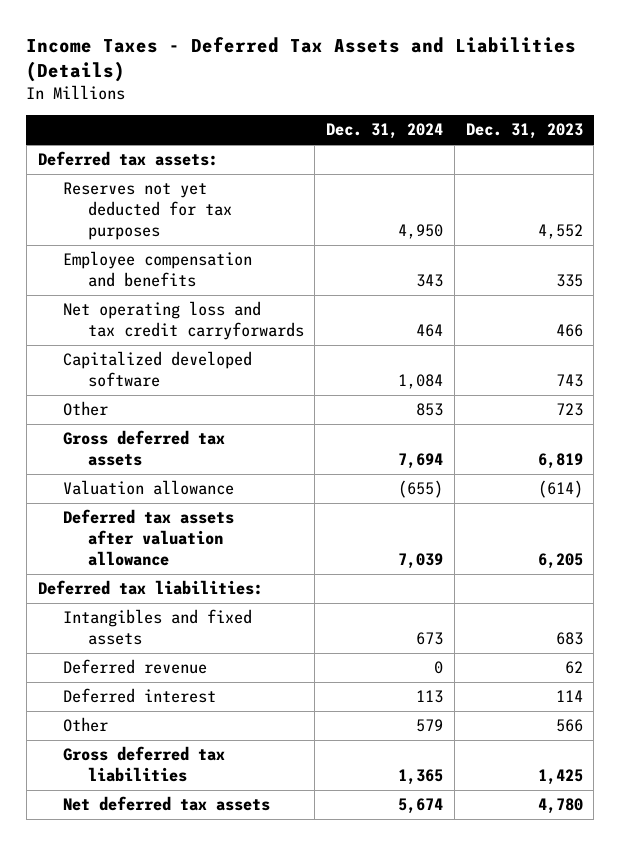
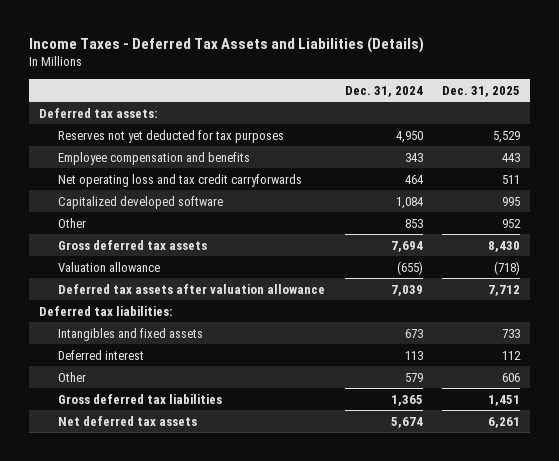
[465,123,583,140] Dec. 31, 2023 -> none
none -> [442,85,521,97] Dec. 31, 2025
[62,659,207,675] Deferred revenue -> none

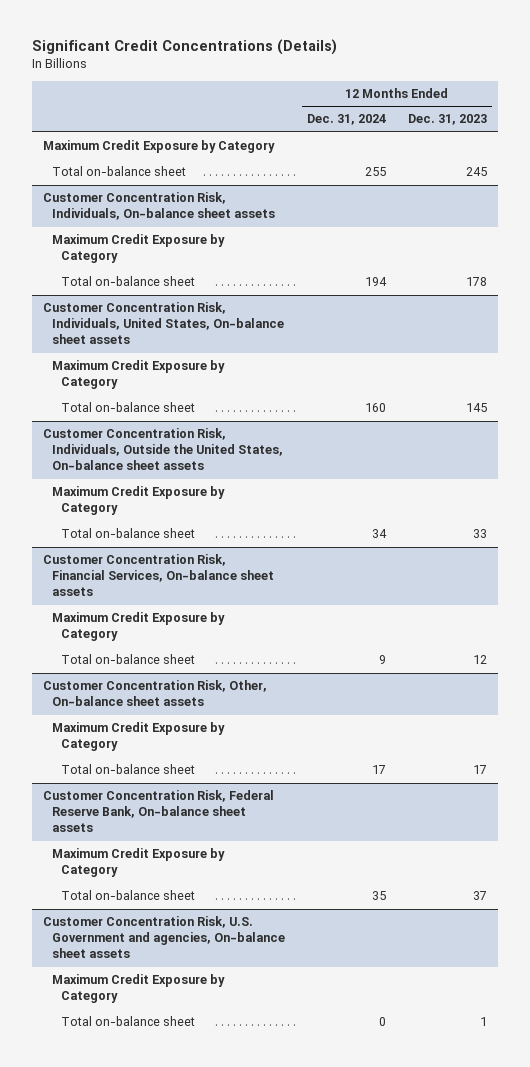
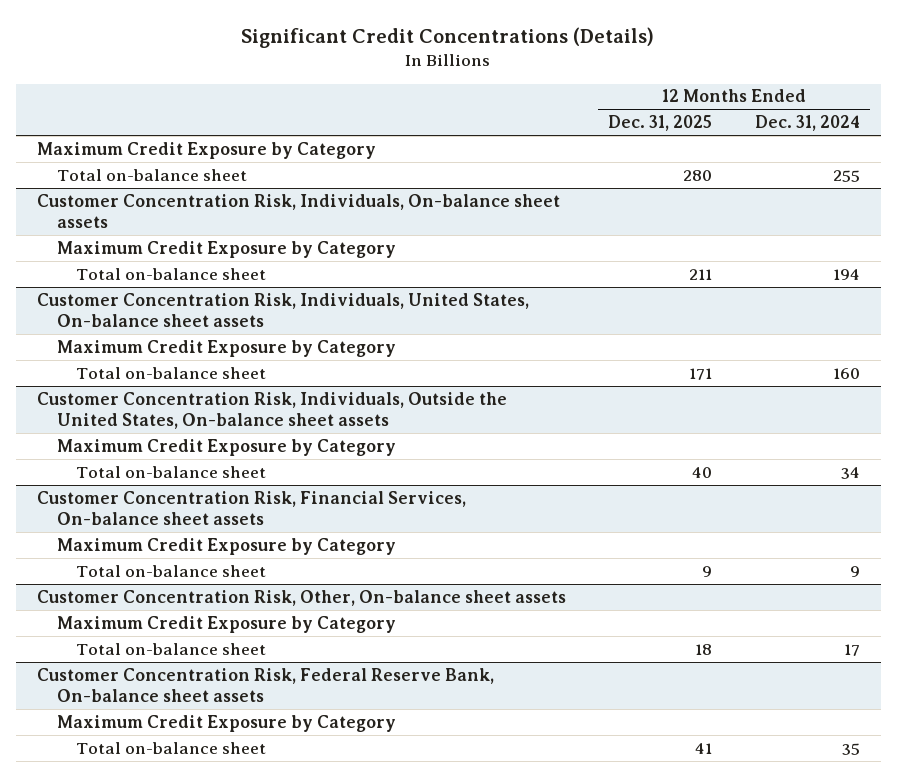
[407,114,487,126] Dec. 31, 2023 -> none
none -> [608,115,713,132] Dec. 31, 2025
[43,916,286,959] Customer Concentration Risk, U.S. Government and agencies, On-balance sheet assets -> none
[52,974,226,1004] Maximum Credit Exposure by Category -> none
[61,1016,196,1027] Total on-balance sheet -> none

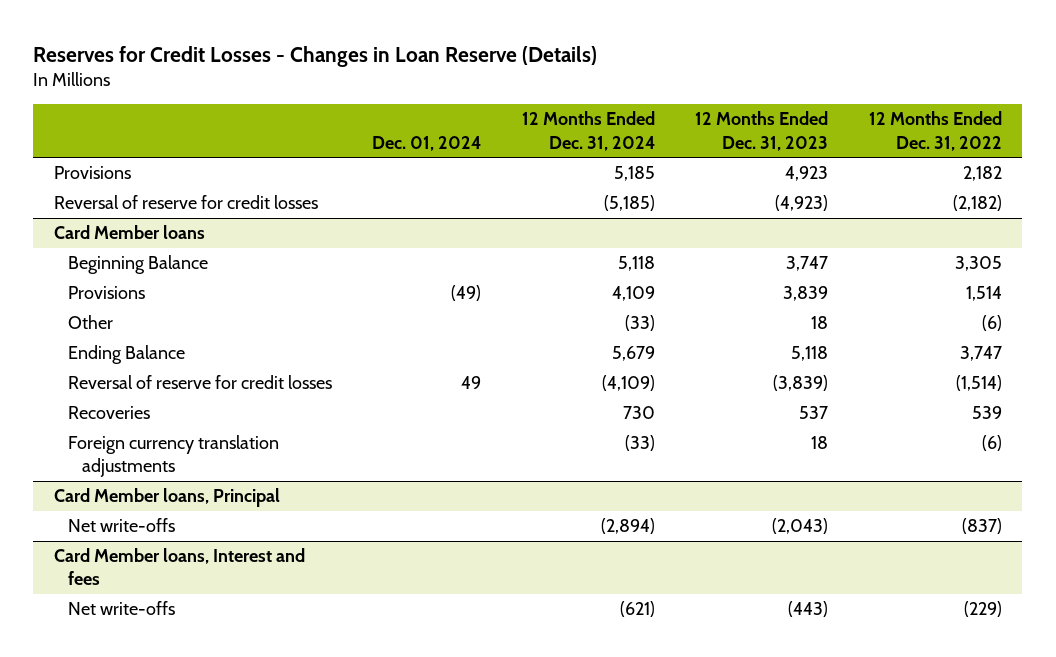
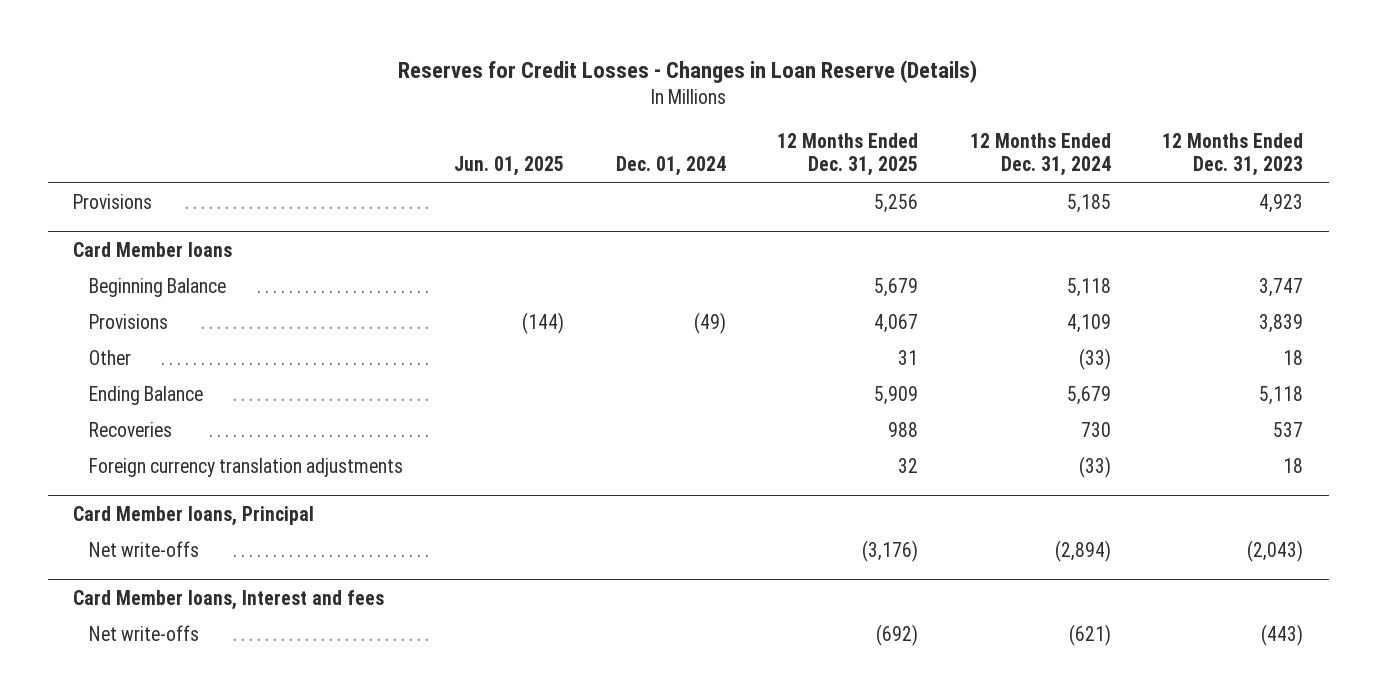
[868,111,1002,151] 12 Months Ended Dec. 31, 2022 -> none
none -> [454,156,565,177] Jun. 01, 2025
none -> [777,132,919,177] 12 Months Ended Dec. 31, 2025
[53,195,318,210] Reversal of reserve for credit losses -> none
[67,375,332,390] Reversal of reserve for credit losses -> none

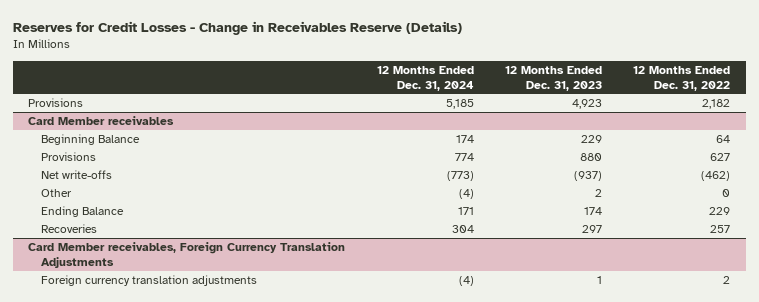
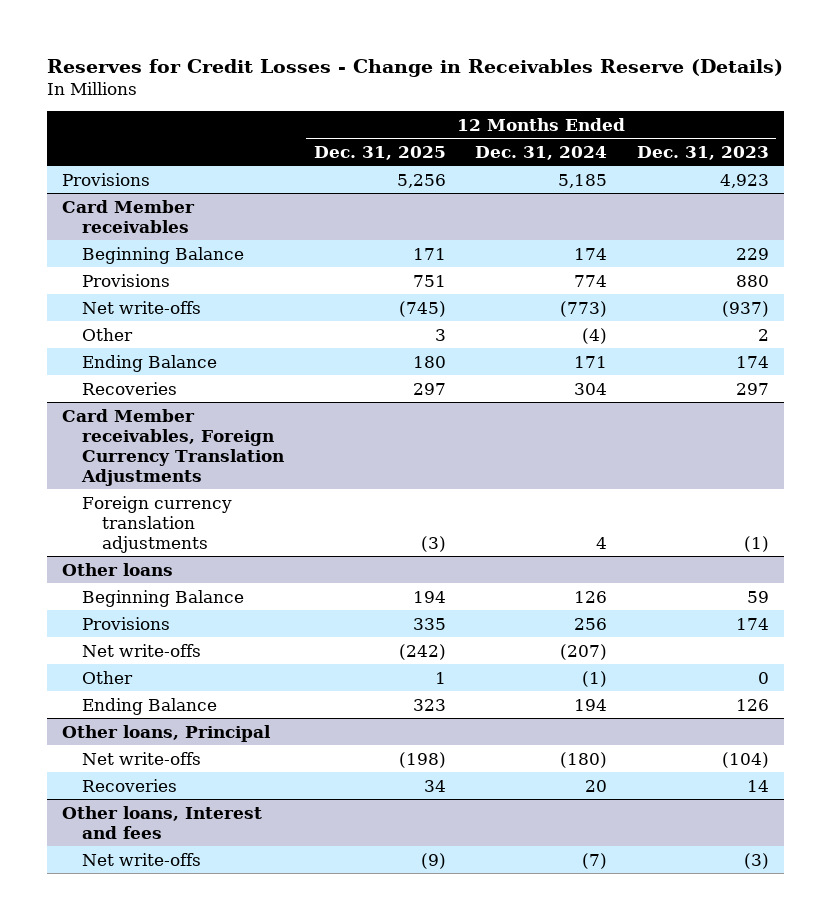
[633,65,731,91] 12 Months Ended Dec. 31, 2022 -> none
none -> [313,145,446,160] Dec. 31, 2025
[458,276,474,287] (4) -> [596,536,608,549] 4
[597,276,603,285] 1 -> [743,535,769,552] (1)
none -> [61,562,173,576] Other loans
none -> [82,589,245,607] Beginning Balance
none -> [82,616,171,630] Provisions
none -> [82,643,202,657] Net write-offs
none -> [82,670,134,684] Other
none -> [82,697,218,715] Ending Balance
none -> [61,724,271,742] Other loans, Principal
none -> [82,751,202,765] Net write-offs
none -> [82,778,178,792] Recoveries
none -> [61,805,262,839] Other loans, Interest and fees
none -> [82,852,202,866] Net write-offs

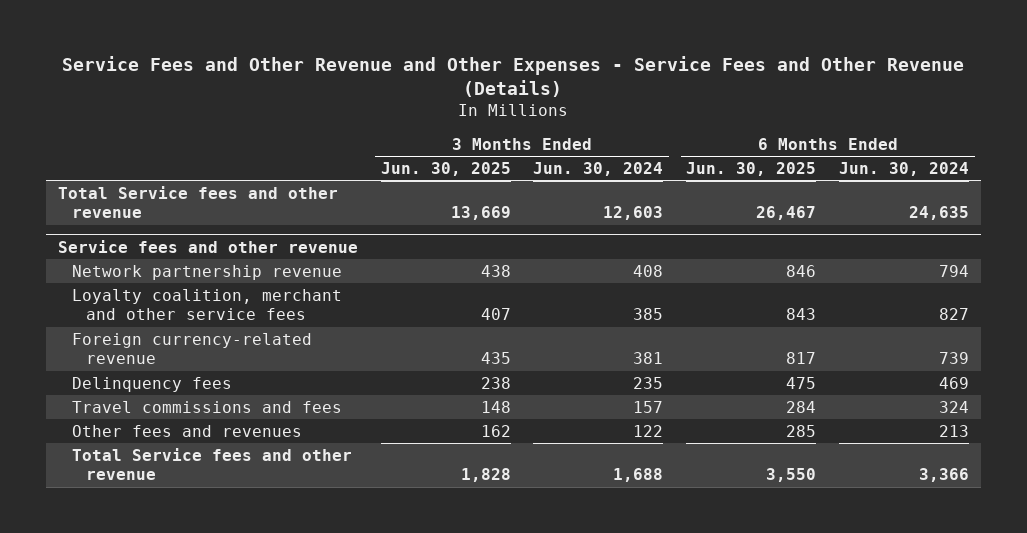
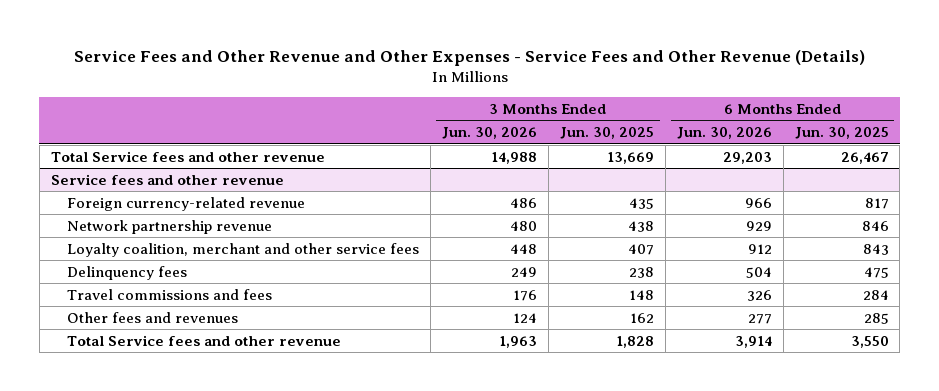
[533,161,664,176] Jun. 30, 2024 -> none
[839,161,970,176] Jun. 30, 2024 -> none
none -> [442,127,538,140] Jun. 30, 2026
none -> [676,127,772,140] Jun. 30, 2026
[71,332,312,365] Foreign currency-related revenue -> [67,196,306,211] Foreign currency-related revenue

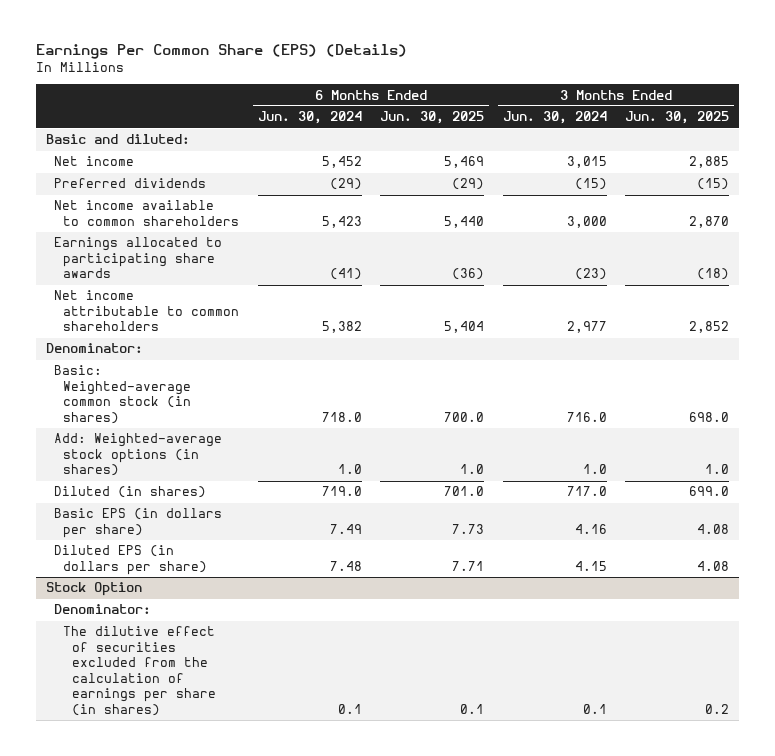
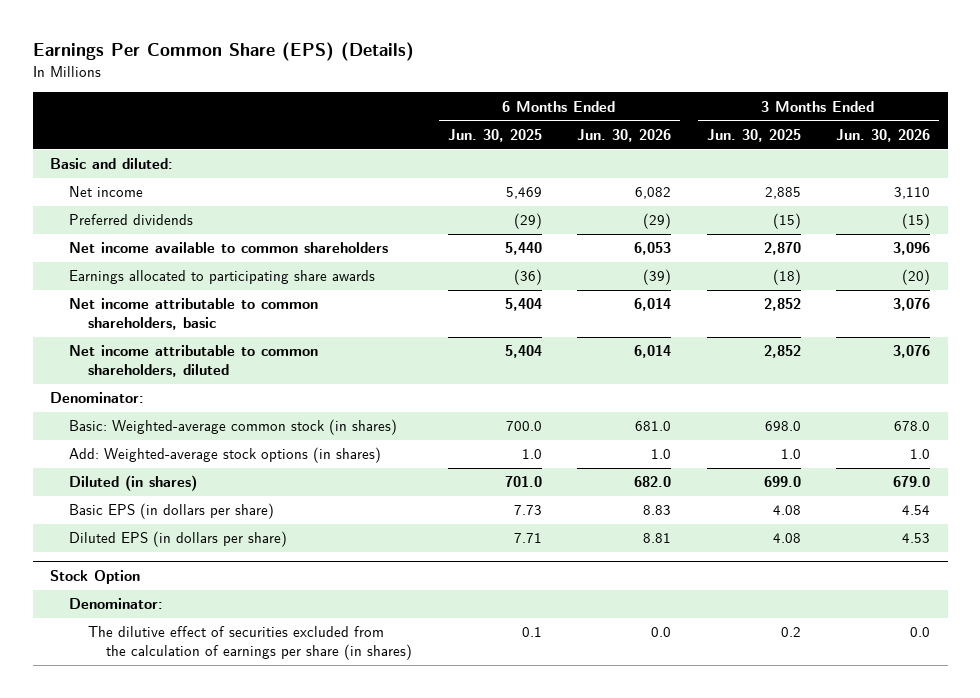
[257,111,362,125] Jun. 30, 2024 -> none
[502,111,607,125] Jun. 30, 2024 -> none
none -> [577,128,672,142] Jun. 30, 2026
none -> [835,128,930,142] Jun. 30, 2026
none -> [68,298,318,331] Net income attributable to common shareholders, basic
[54,290,239,332] Net income attributable to common shareholders -> [68,345,318,378] Net income attributable to common shareholders, diluted

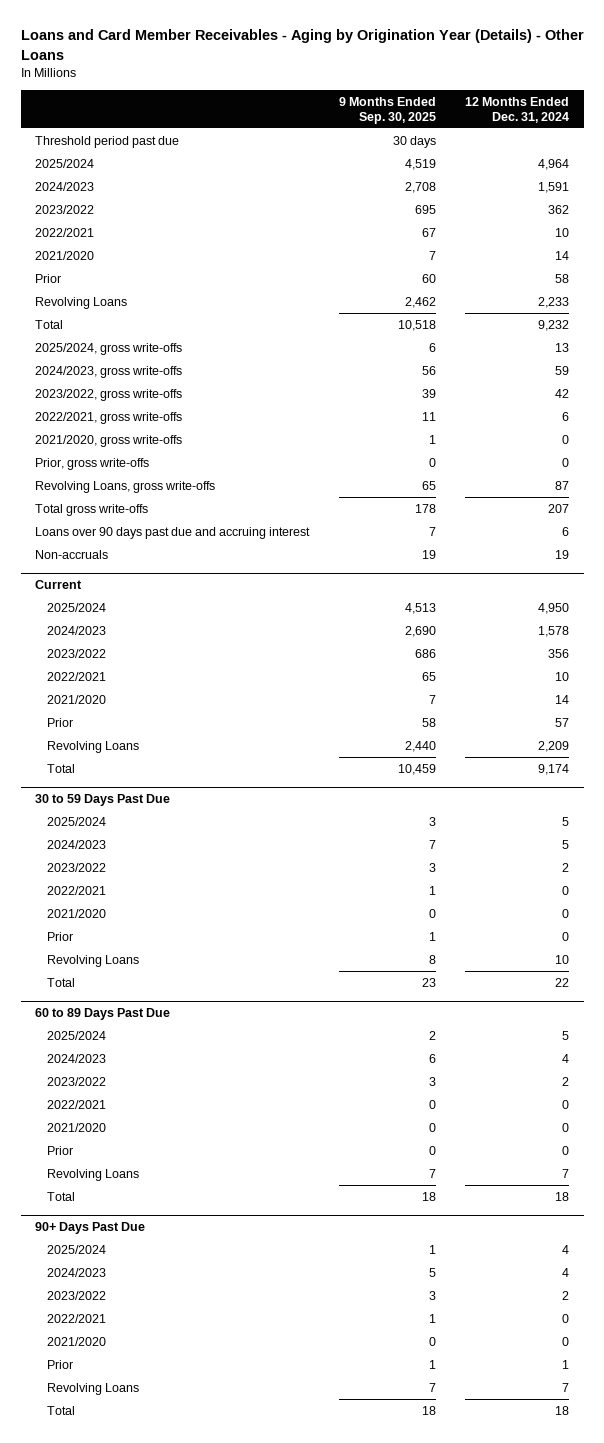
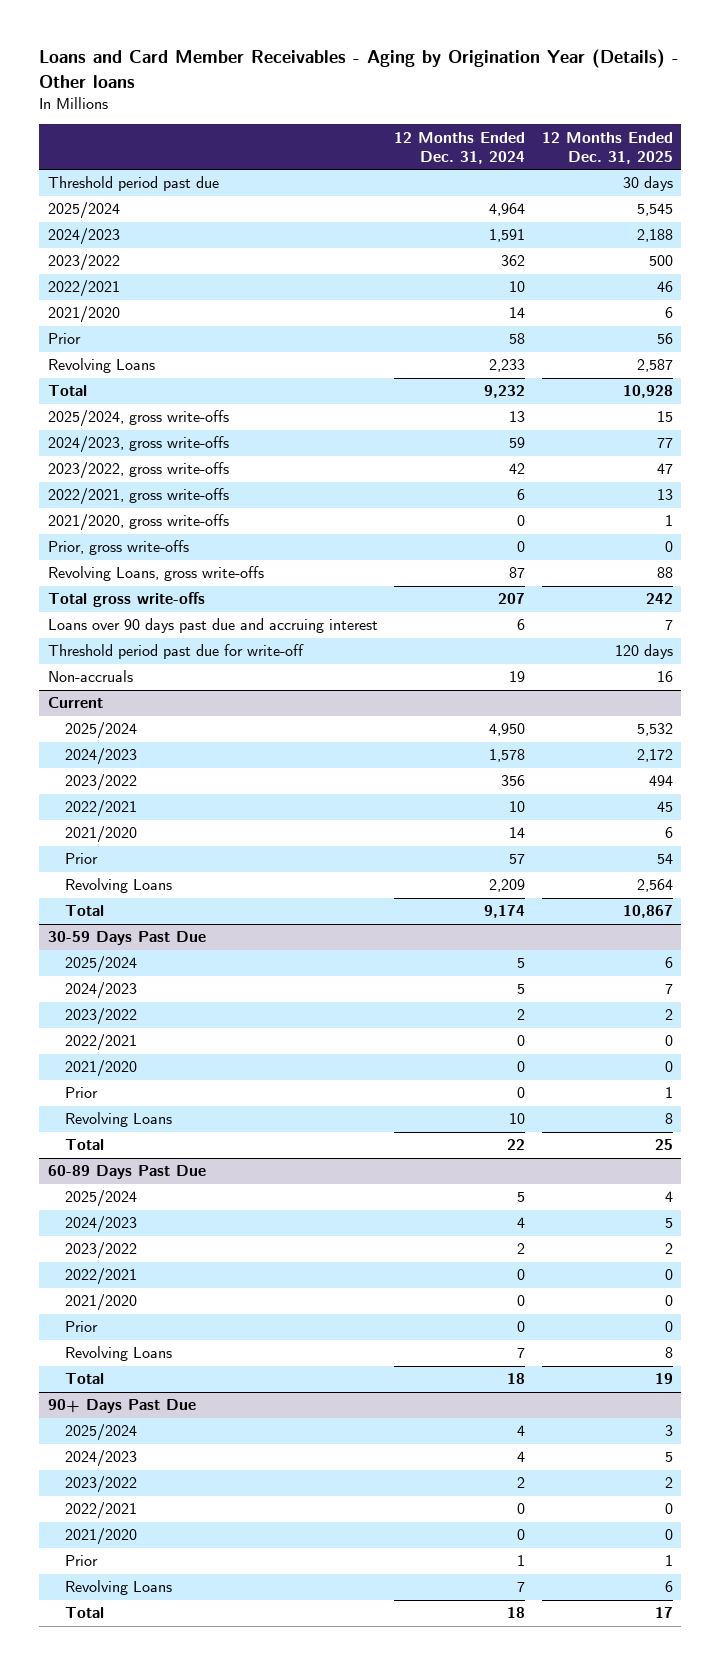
[20,29,584,61] Loans and Card Member Receivables - Aging by Origination Year (Details) - Other Loans -> [39,49,680,88] Loans and Card Member Receivables - Aging by Origination Year (Details) - Other loans
[338,96,436,124] 9 Months Ended Sep. 30, 2025 -> none
none -> [542,131,674,164] 12 Months Ended Dec. 31, 2025
none -> [47,644,304,660] Threshold period past due for write-off
[35,794,171,807] 30 to 59 Days Past Due -> [47,931,206,946] 30-59 Days Past Due
[35,1008,171,1021] 60 to 89 Days Past Due -> [47,1165,206,1180] 60-89 Days Past Due

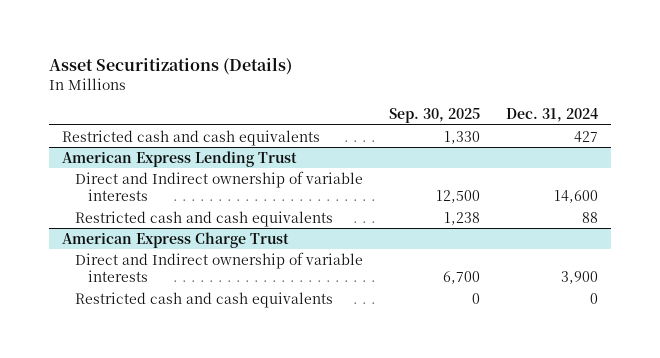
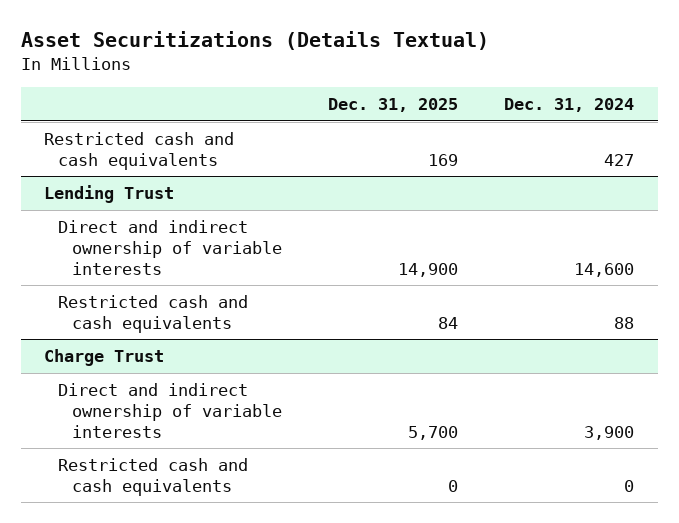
[48,56,292,75] Asset Securitizations (Details) -> [20,31,489,51] Asset Securitizations (Details Textual)
[389,108,481,124] Sep. 30, 2025 -> none
none -> [328,98,459,113] Dec. 31, 2025
[61,150,297,167] American Express Lending Trust -> [44,185,175,204] Lending Trust
[75,170,364,202] Direct and Indirect ownership of variable interests -> [58,220,282,275] Direct and indirect ownership of variable interests
[61,231,289,248] American Express Charge Trust -> [44,349,165,367] Charge Trust
[75,251,364,283] Direct and Indirect ownership of variable interests -> [58,383,282,438] Direct and indirect ownership of variable interests

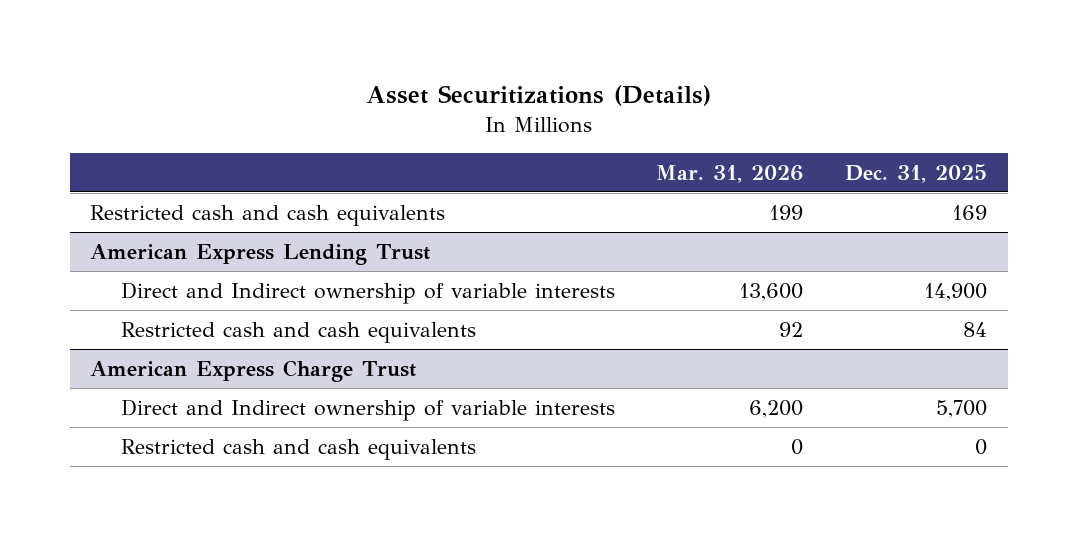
[20,31,489,51] Asset Securitizations (Details Textual) -> [365,84,711,106] Asset Securitizations (Details)
[504,98,635,113] Dec. 31, 2024 -> none
none -> [656,164,804,183] Mar. 31, 2026
[44,185,175,204] Lending Trust -> [90,243,431,265] American Express Lending Trust
[58,220,282,275] Direct and indirect ownership of variable interests -> [120,281,615,304] Direct and Indirect ownership of variable interests
[44,349,165,367] Charge Trust -> [90,359,417,382] American Express Charge Trust
[58,383,282,438] Direct and indirect ownership of variable interests -> [120,398,615,421] Direct and Indirect ownership of variable interests

